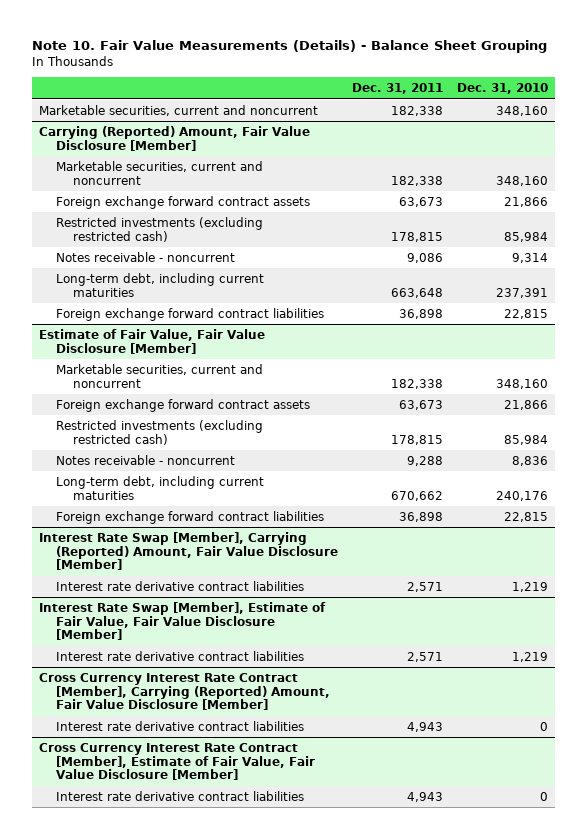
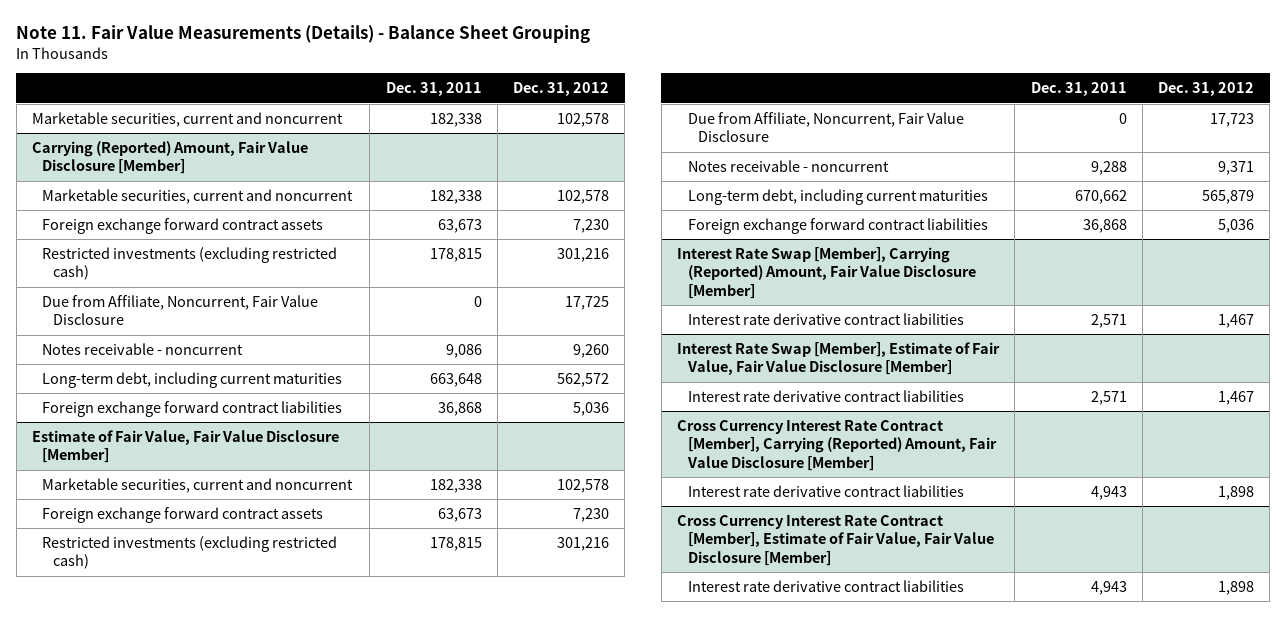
[32,40,548,54] Note 10. Fair Value Measurements (Details) - Balance Sheet Grouping -> [16,24,591,43] Note 11. Fair Value Measurements (Details) - Balance Sheet Grouping
[456,83,548,95] Dec. 31, 2010 -> none
none -> [513,82,610,97] Dec. 31, 2012
none -> [42,294,319,326] Due from Affiliate, Noncurrent, Fair Value Disclosure
[399,308,444,319] 36,898 -> [437,401,482,416] 36,868
none -> [687,111,964,143] Due from Affiliate, Noncurrent, Fair Value Disclosure
[399,511,444,522] 36,898 -> [1082,218,1127,233] 36,868

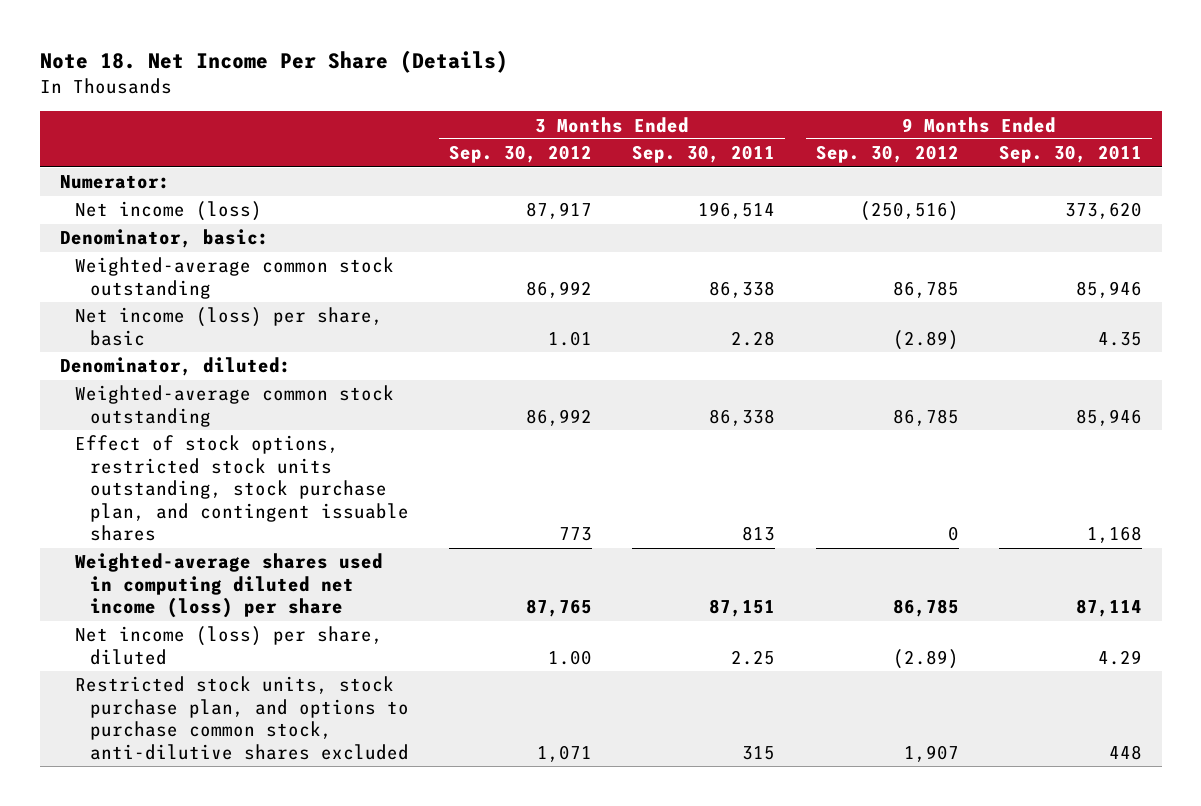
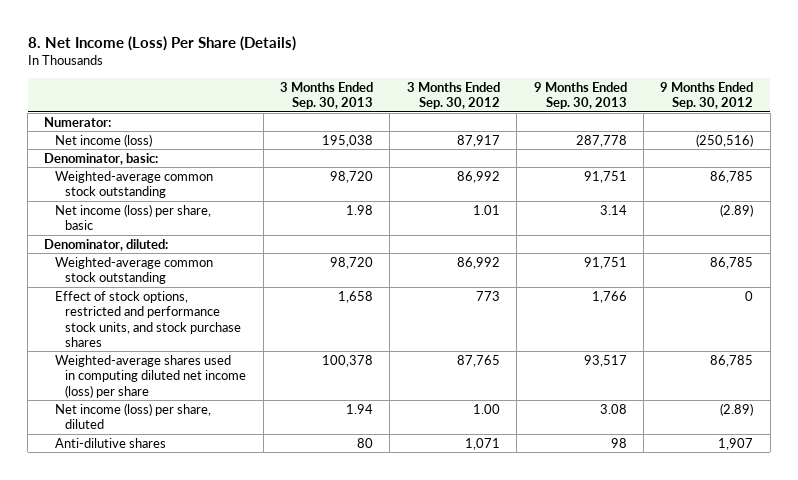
[39,50,508,74] Note 18. Net Income Per Share (Details) -> [27,35,296,51] 8. Net Income (Loss) Per Share (Details)
[632,145,776,164] Sep. 30, 2011 -> none
[998,145,1142,164] Sep. 30, 2011 -> none
none -> [280,81,374,110] 3 Months Ended Sep. 30, 2013
none -> [533,81,627,110] 9 Months Ended Sep. 30, 2013
[74,435,410,542] Effect of stock options, restricted stock units outstanding, stock purchase plan, and contingent issuable shares -> [54,290,242,347] Effect of stock options, restricted and performance stock units, and stock purchase shares
[74,676,410,760] Restricted stock units, stock purchase plan, and options to purchase common stock, anti-dilutive shares excluded -> [54,437,166,448] Anti-dilutive shares

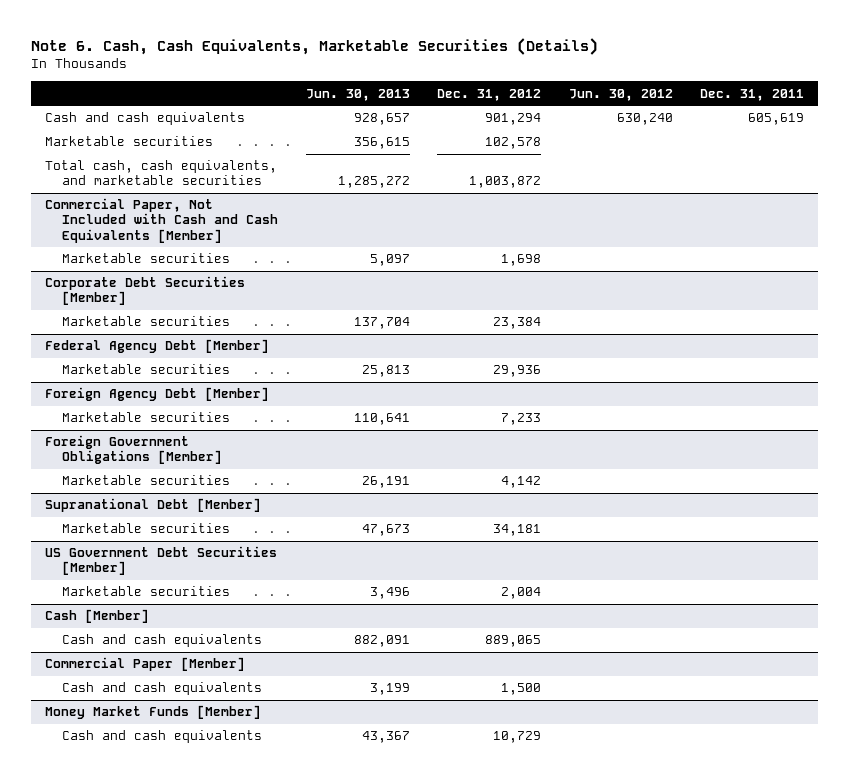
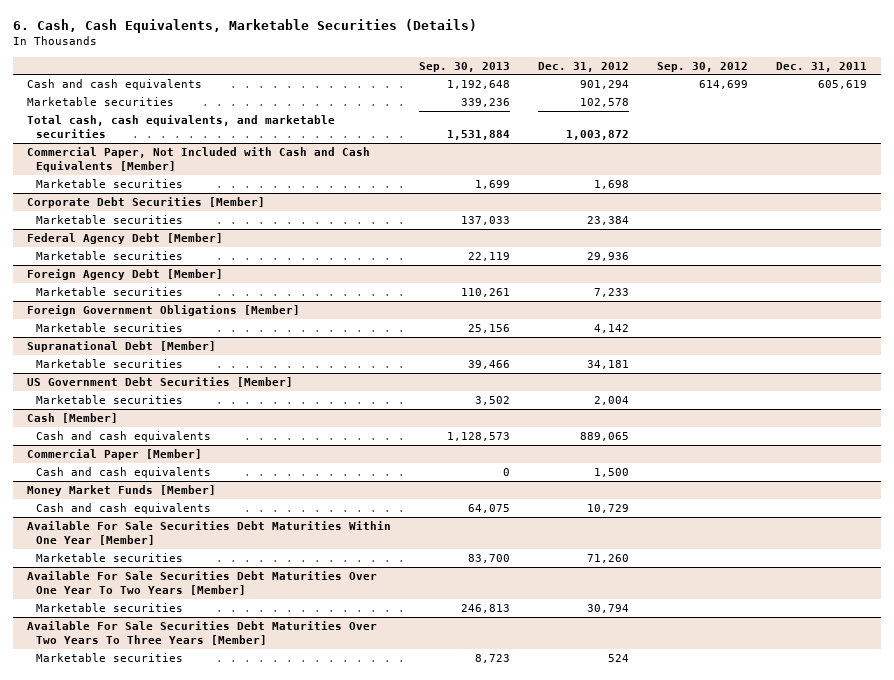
[30,37,598,55] Note 6. Cash, Cash Equivalents, Marketable Securities (Details) -> [12,19,477,34] 6. Cash, Cash Equivalents, Marketable Securities (Details)
[305,88,410,101] Jun. 30, 2013 -> none
[568,88,673,101] Jun. 30, 2012 -> none
none -> [418,61,510,72] Sep. 30, 2013
none -> [656,61,748,72] Sep. 30, 2012
none -> [26,520,391,546] Available For Sale Securities Debt Maturities Within One Year [Member]
none -> [35,552,183,562] Marketable securities
none -> [26,570,377,596] Available For Sale Securities Debt Maturities Over One Year To Two Years [Member]
none -> [35,602,183,612] Marketable securities
none -> [26,620,377,646] Available For Sale Securities Debt Maturities Over Two Years To Three Years [Member]
none -> [35,652,183,662] Marketable securities

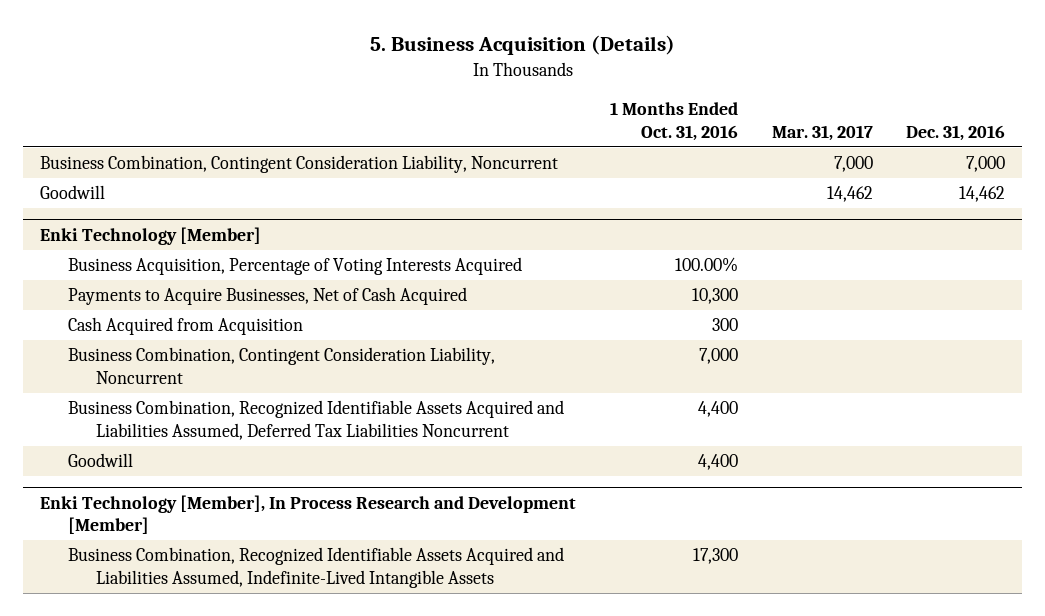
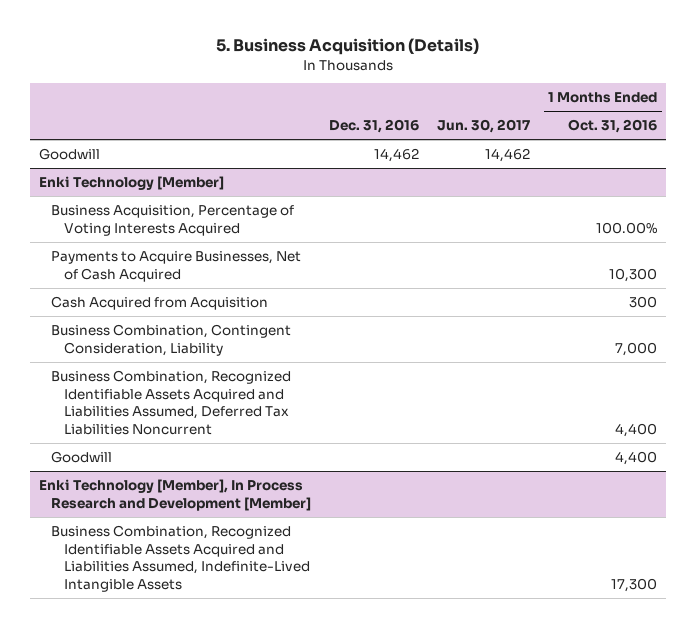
[771,125,873,142] Mar. 31, 2017 -> none
none -> [437,119,531,134] Jun. 30, 2017
[40,155,559,174] Business Combination, Contingent Consideration Liability, Noncurrent -> none
[68,347,496,385] Business Combination, Contingent Consideration Liability, Noncurrent -> [51,324,292,356] Business Combination, Contingent Consideration, Liability

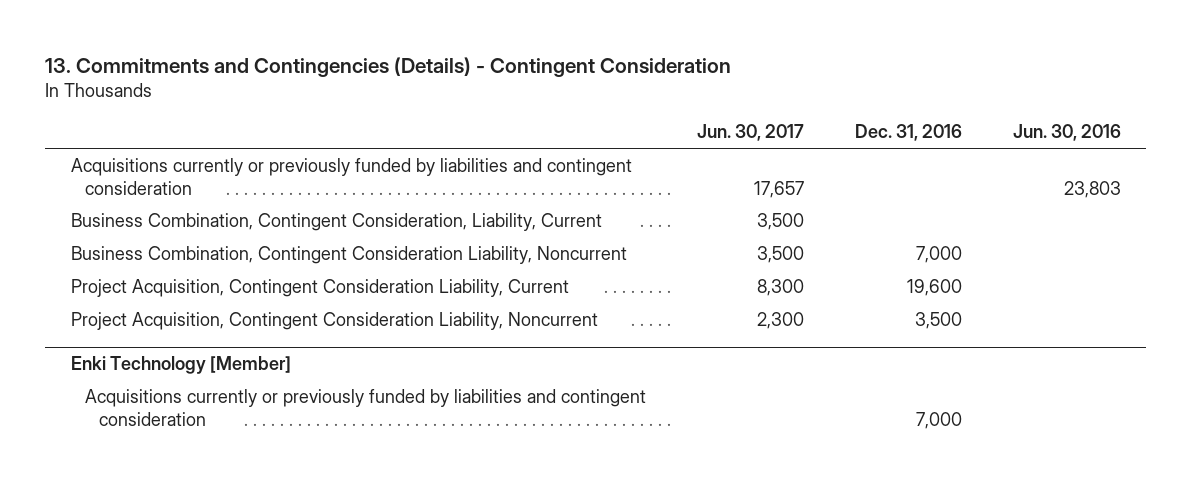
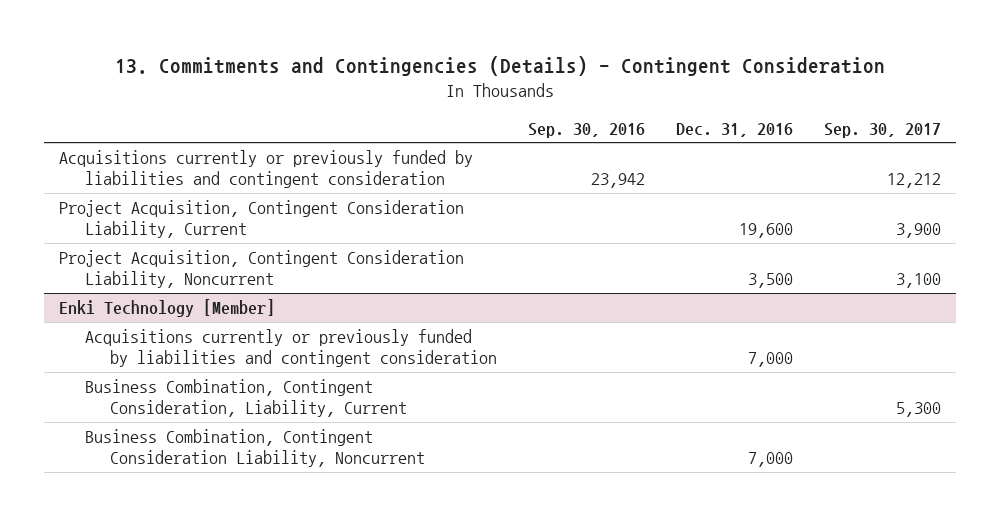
[696,124,804,142] Jun. 30, 2017 -> none
[1012,124,1121,142] Jun. 30, 2016 -> none
none -> [528,122,646,138] Sep. 30, 2016
none -> [823,122,941,138] Sep. 30, 2017
[70,212,602,231] Business Combination, Contingent Consideration, Liability, Current -> none
[70,245,627,264] Business Combination, Contingent Consideration Liability, Noncurrent -> none
none -> [84,379,408,417] Business Combination, Contingent Consideration, Liability, Current
none -> [84,429,426,467] Business Combination, Contingent Consideration Liability, Noncurrent

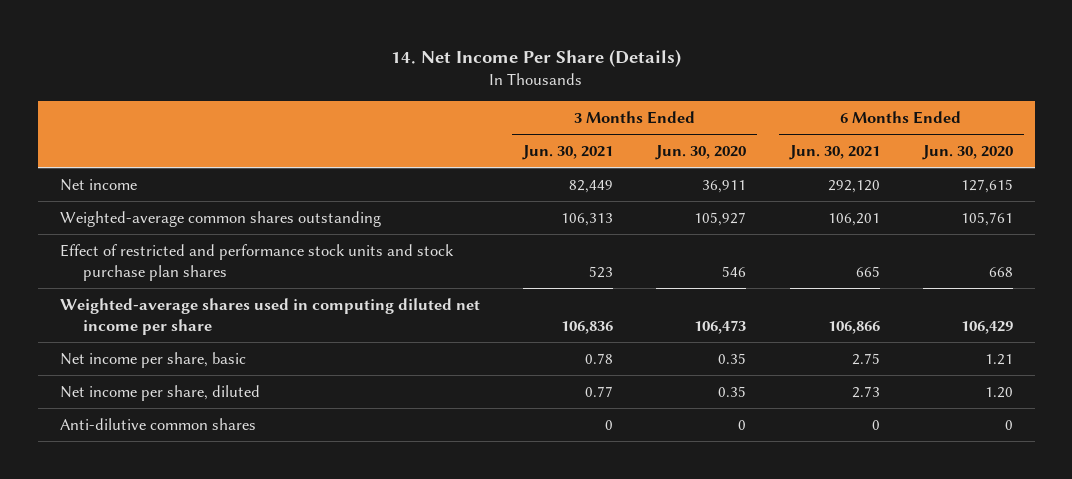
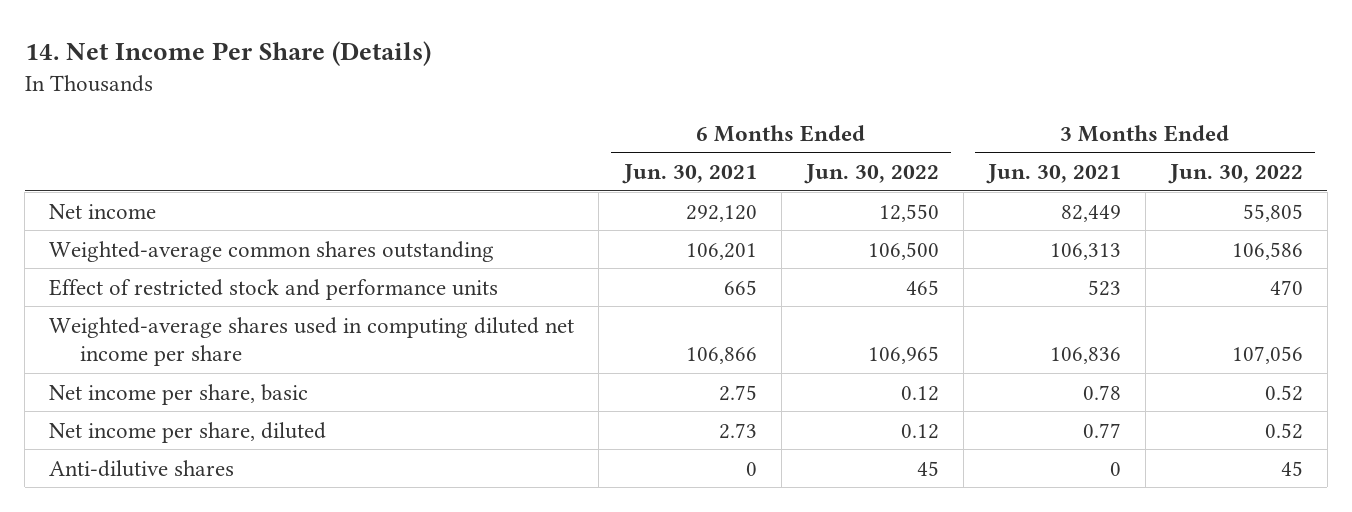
[655,145,747,161] Jun. 30, 2020 -> none
[921,145,1013,161] Jun. 30, 2020 -> none
none -> [803,164,939,185] Jun. 30, 2022
none -> [1167,164,1303,185] Jun. 30, 2022
[59,243,454,281] Effect of restricted and performance stock units and stock purchase plan shares -> [49,278,499,300] Effect of restricted stock and performance units
[59,417,256,430] Anti-dilutive common shares -> [49,459,235,477] Anti-dilutive shares

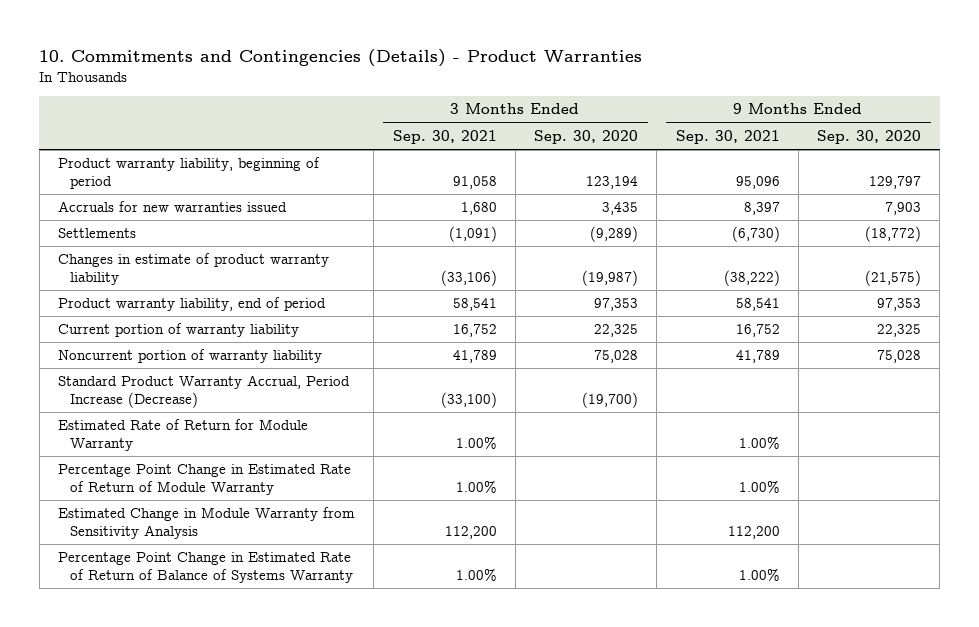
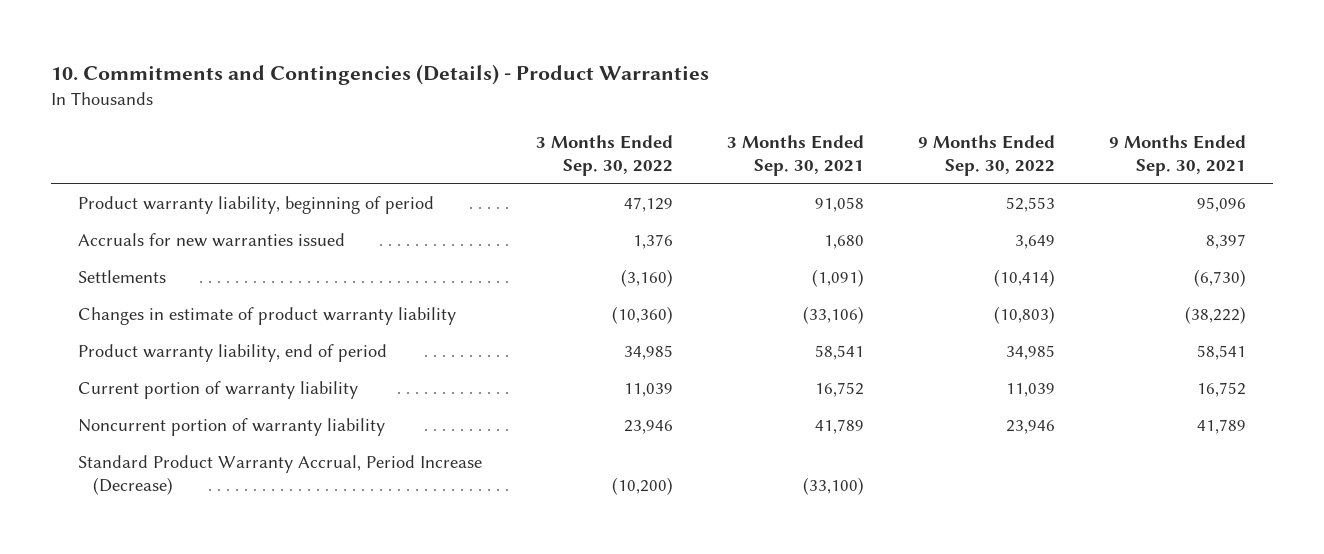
[534,129,639,144] Sep. 30, 2020 -> none
[817,129,922,144] Sep. 30, 2020 -> none
none -> [535,134,673,176] 3 Months Ended Sep. 30, 2022
none -> [917,134,1055,176] 9 Months Ended Sep. 30, 2022
[58,419,309,452] Estimated Rate of Return for Module Warranty -> none
[58,464,352,496] Percentage Point Change in Estimated Rate of Return of Module Warranty -> none
[58,507,356,540] Estimated Change in Module Warranty from Sensitivity Analysis -> none
[58,552,353,584] Percentage Point Change in Estimated Rate of Return of Balance of Systems Warranty -> none

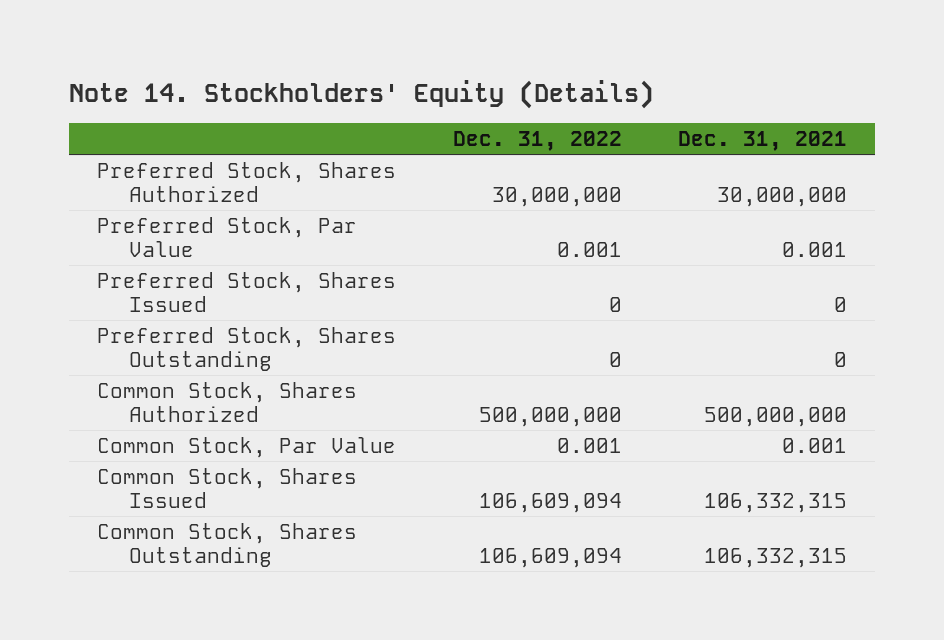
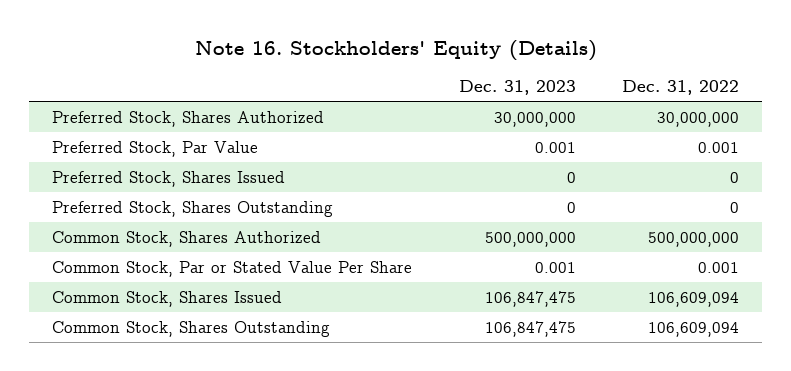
[69,80,655,110] Note 14. Stockholders' Equity (Details) -> [194,39,597,61] Note 16. Stockholders' Equity (Details)
[677,131,847,152] Dec. 31, 2021 -> none
none -> [458,80,576,96] Dec. 31, 2023
[97,436,397,458] Common Stock, Par Value -> [51,260,412,277] Common Stock, Par or Stated Value Per Share

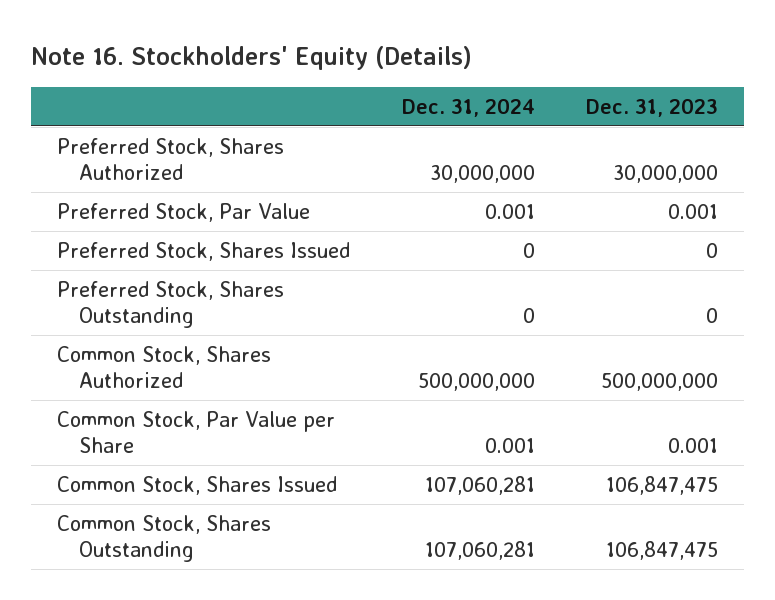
[622,80,740,96] Dec. 31, 2022 -> none
none -> [401,97,535,117] Dec. 31, 2024
[51,260,412,277] Common Stock, Par or Stated Value Per Share -> [56,410,335,454] Common Stock, Par Value per Share

